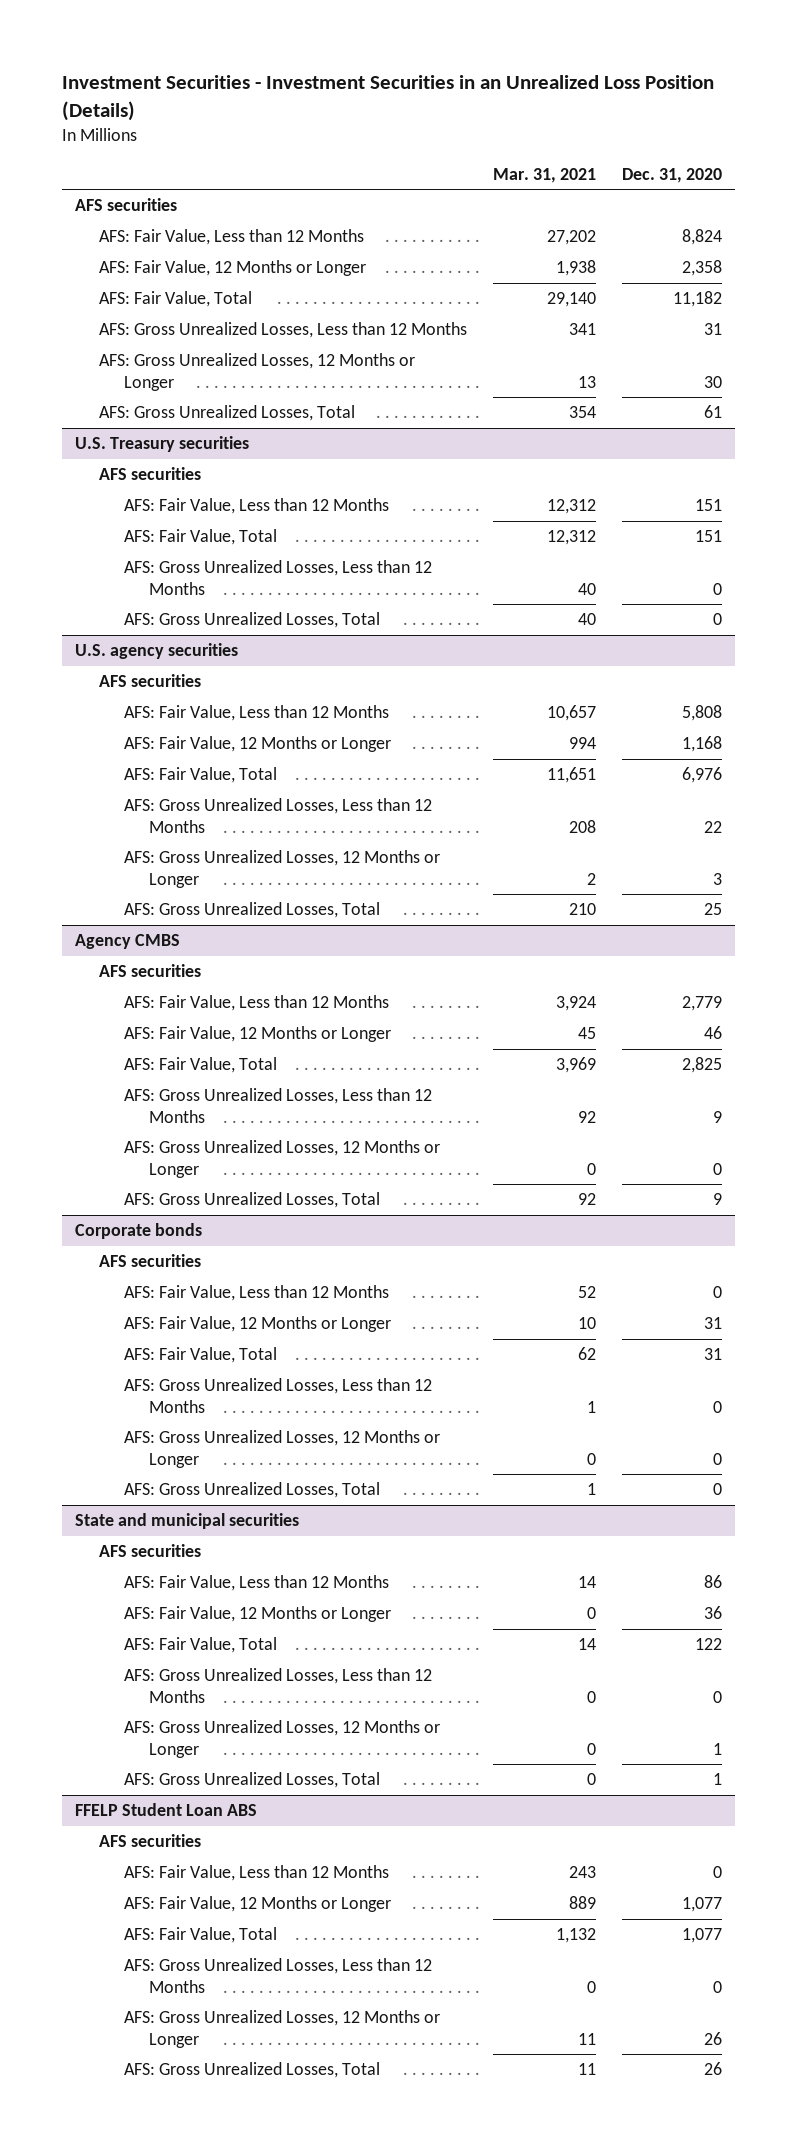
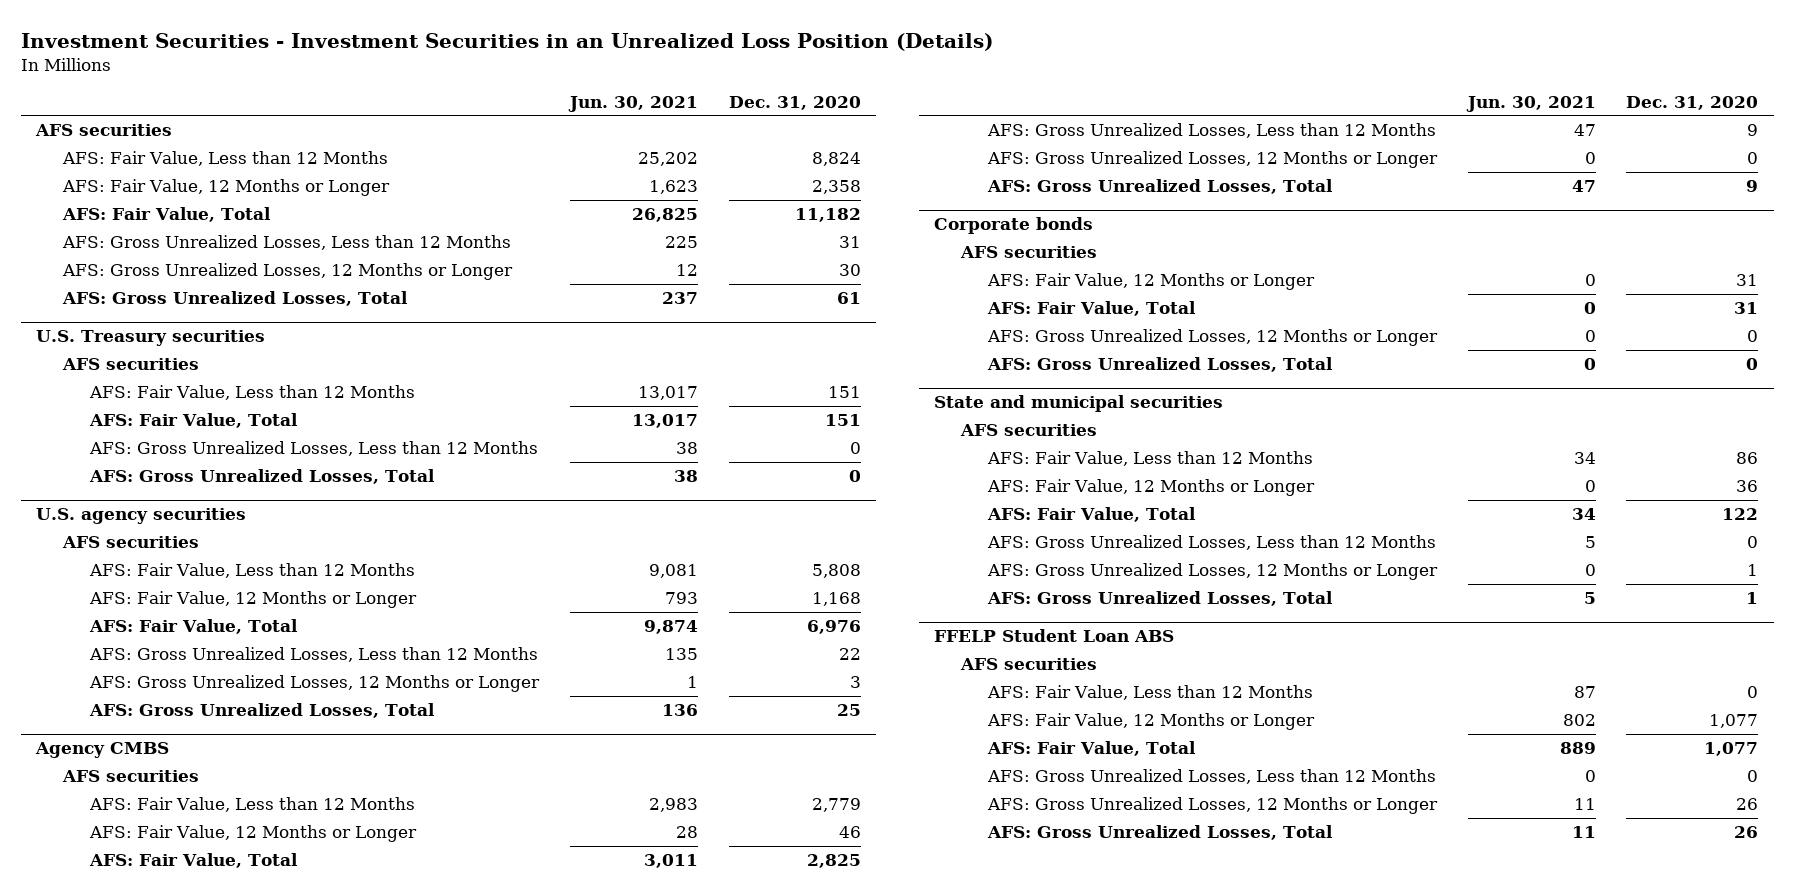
[493,167,597,183] Mar. 31, 2021 -> none
none -> [567,95,698,112] Jun. 30, 2021
[124,1285,390,1302] AFS: Fair Value, Less than 12 Months -> none
[124,1378,433,1413] AFS: Gross Unrealized Losses, Less than 12 Months -> none

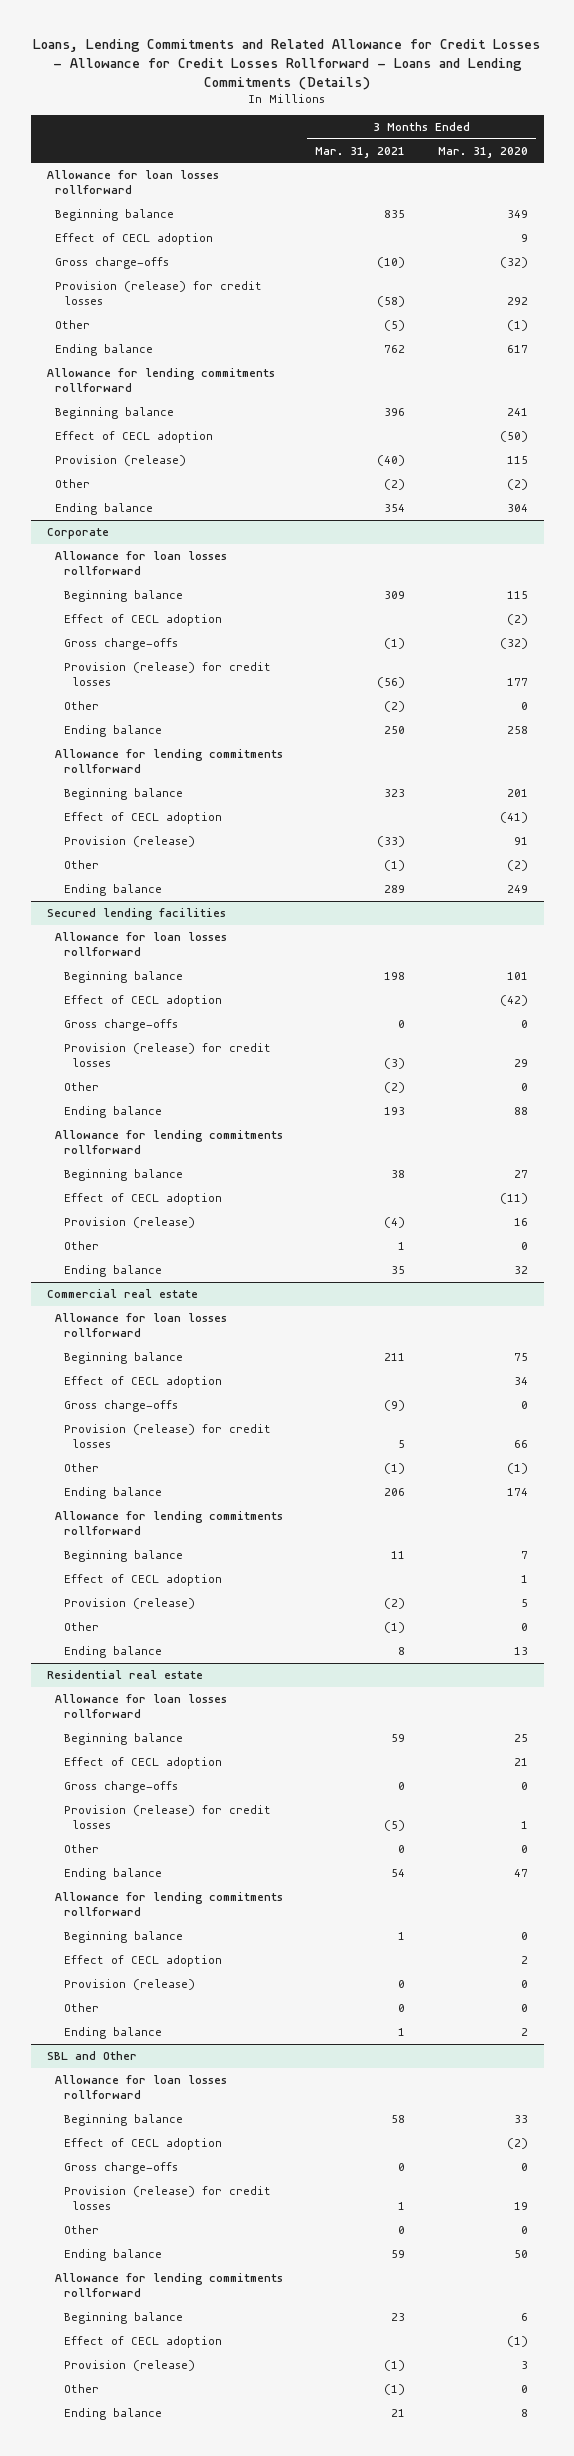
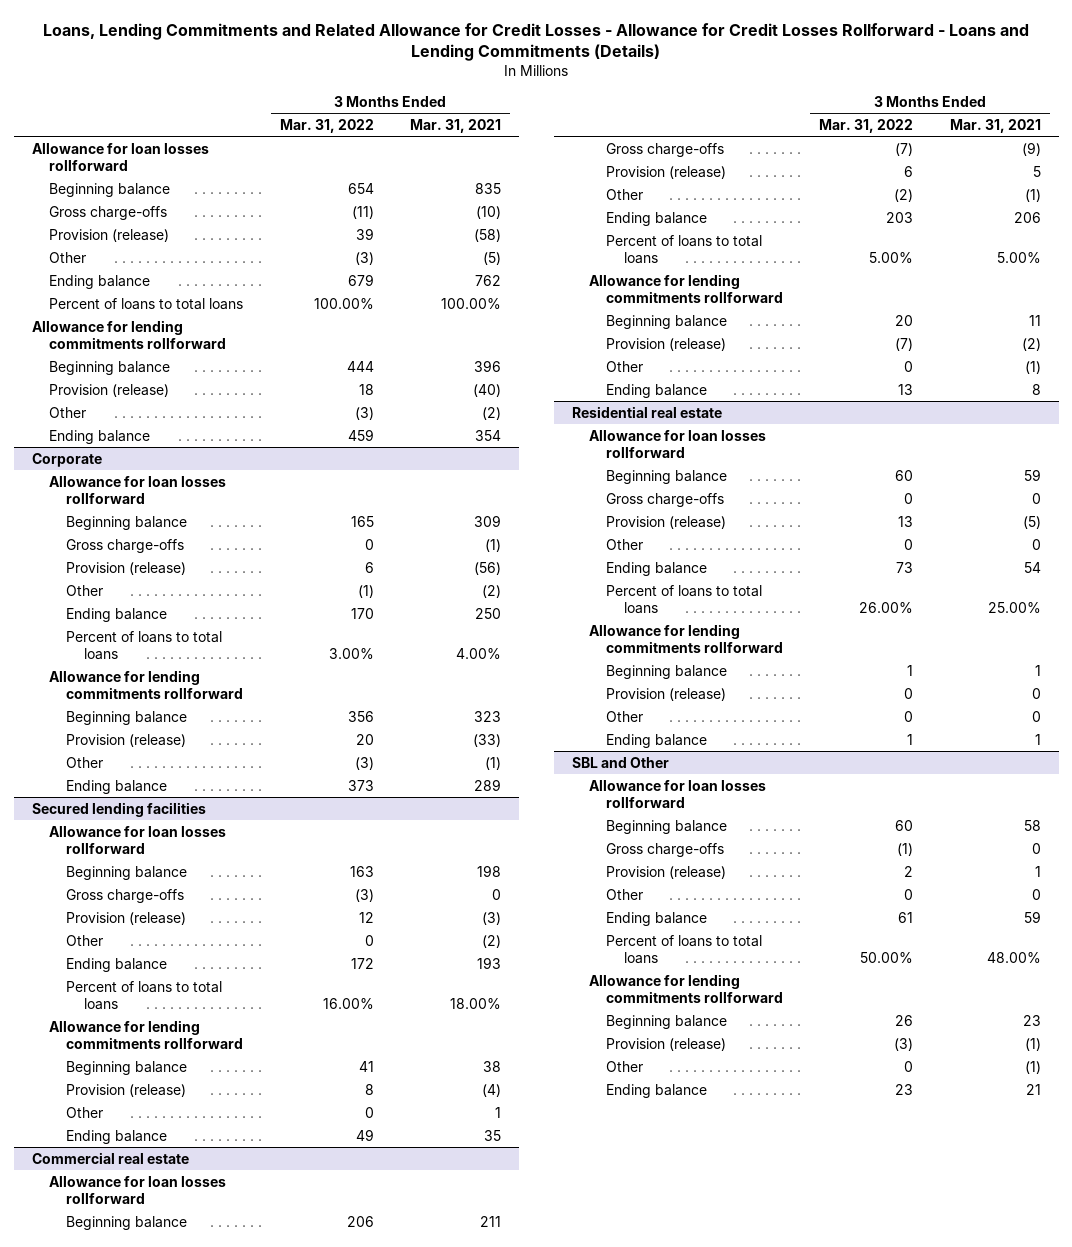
[437,146,528,158] Mar. 31, 2020 -> none
none -> [279,118,374,133] Mar. 31, 2022
[55,232,214,245] Effect of CECL adoption -> none
[55,280,263,306] Provision (release) for credit losses -> none
none -> [49,228,170,242] Provision (release)
none -> [49,297,244,310] Percent of loans to total loans
[55,430,214,443] Effect of CECL adoption -> none
[63,613,222,626] Effect of CECL adoption -> none
[63,661,271,687] Provision (release) for credit losses -> none
none -> [66,561,187,575] Provision (release)
none -> [66,630,223,660] Percent of loans to total loans
[63,811,222,824] Effect of CECL adoption -> none
[63,994,222,1007] Effect of CECL adoption -> none
[63,1042,271,1068] Provision (release) for credit losses -> none
none -> [66,911,187,925] Provision (release)
none -> [66,980,223,1010] Percent of loans to total loans
[63,1192,222,1205] Effect of CECL adoption -> none
[63,1375,222,1388] Effect of CECL adoption -> none
[63,1423,271,1449] Provision (release) for credit losses -> none
none -> [606,165,727,179] Provision (release)
none -> [606,234,763,264] Percent of loans to total loans
[63,1573,222,1586] Effect of CECL adoption -> none
[63,1756,222,1769] Effect of CECL adoption -> none
[63,1804,271,1830] Provision (release) for credit losses -> none
none -> [606,515,727,529] Provision (release)
none -> [606,584,763,614] Percent of loans to total loans
[63,1954,222,1967] Effect of CECL adoption -> none
[63,2137,222,2150] Effect of CECL adoption -> none
[63,2185,271,2211] Provision (release) for credit losses -> none
none -> [606,865,727,879] Provision (release)
none -> [606,934,763,964] Percent of loans to total loans
[63,2335,222,2348] Effect of CECL adoption -> none

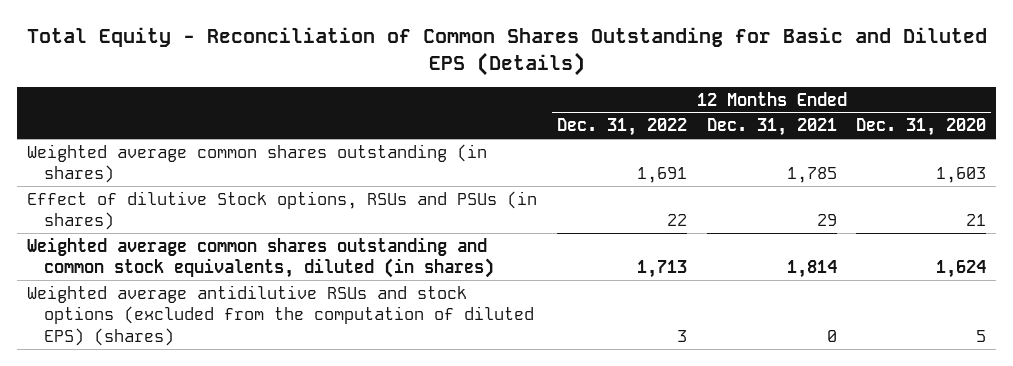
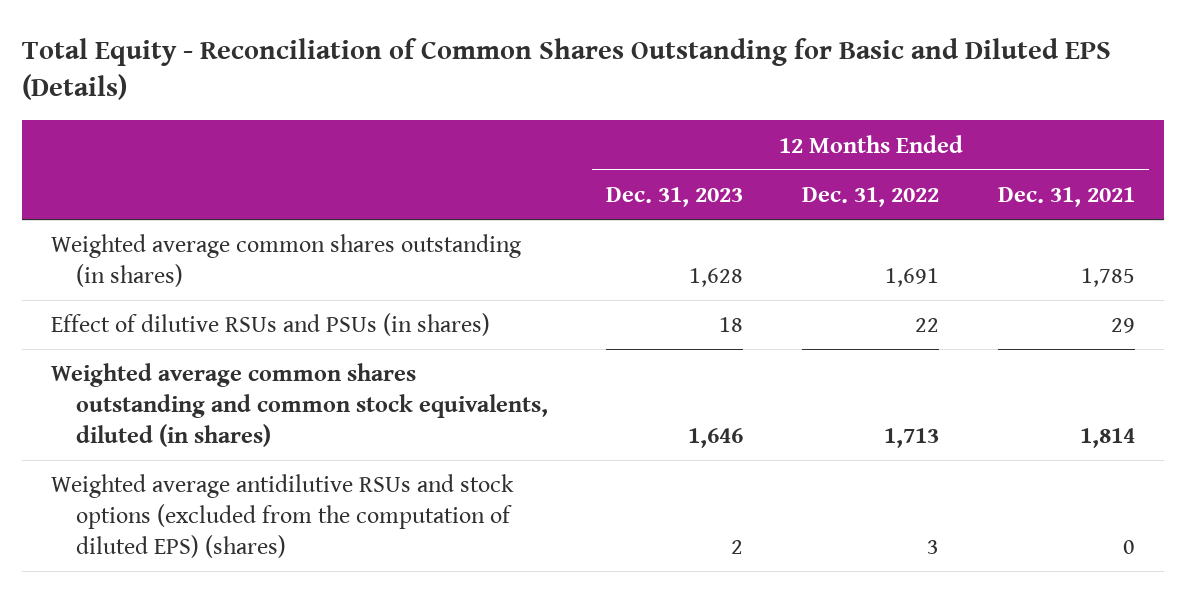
[856,118,987,137] Dec. 31, 2020 -> none
none -> [606,186,744,207] Dec. 31, 2023
[27,190,538,231] Effect of dilutive Stock options, RSUs and PSUs (in shares) -> [51,313,491,337] Effect of dilutive RSUs and PSUs (in shares)

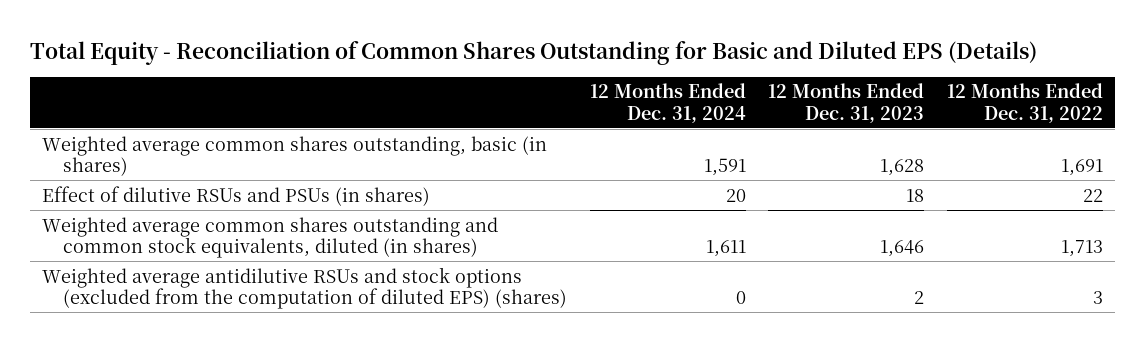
[997,186,1135,207] Dec. 31, 2021 -> none
none -> [589,83,746,123] 12 Months Ended Dec. 31, 2024
[51,234,522,287] Weighted average common shares outstanding (in shares) -> [41,135,547,177] Weighted average common shares outstanding, basic (in shares)

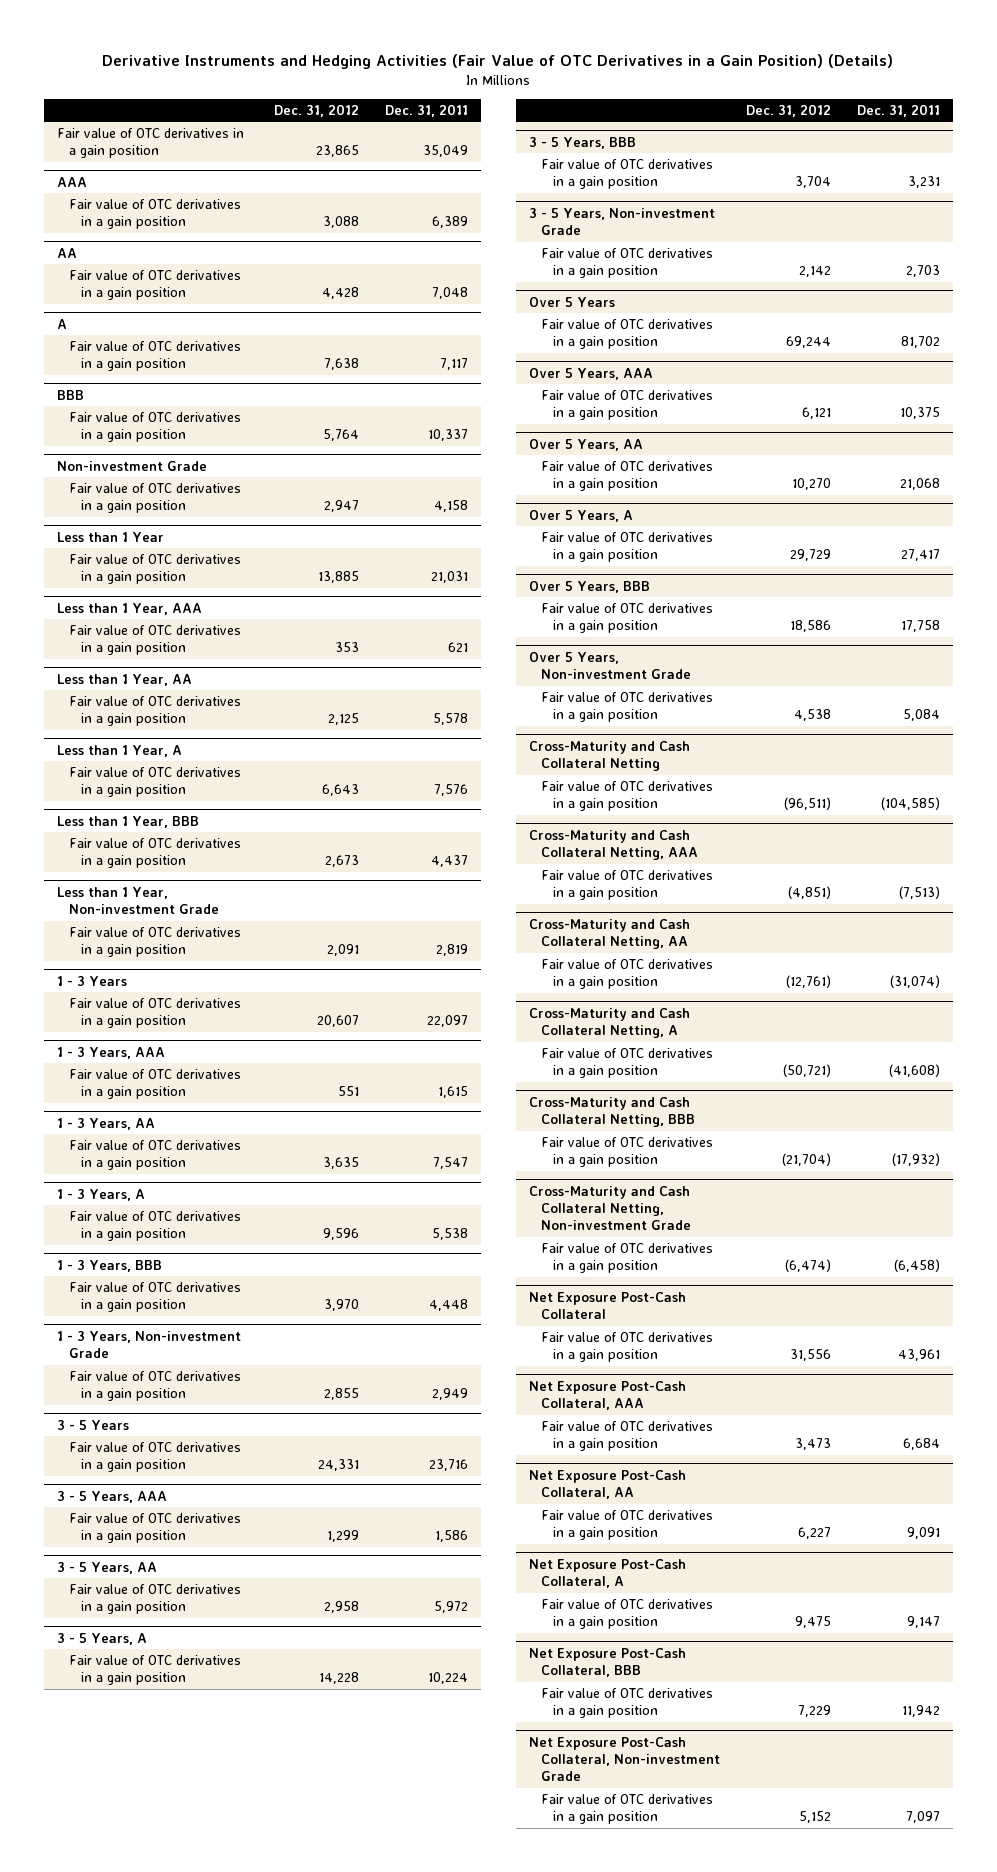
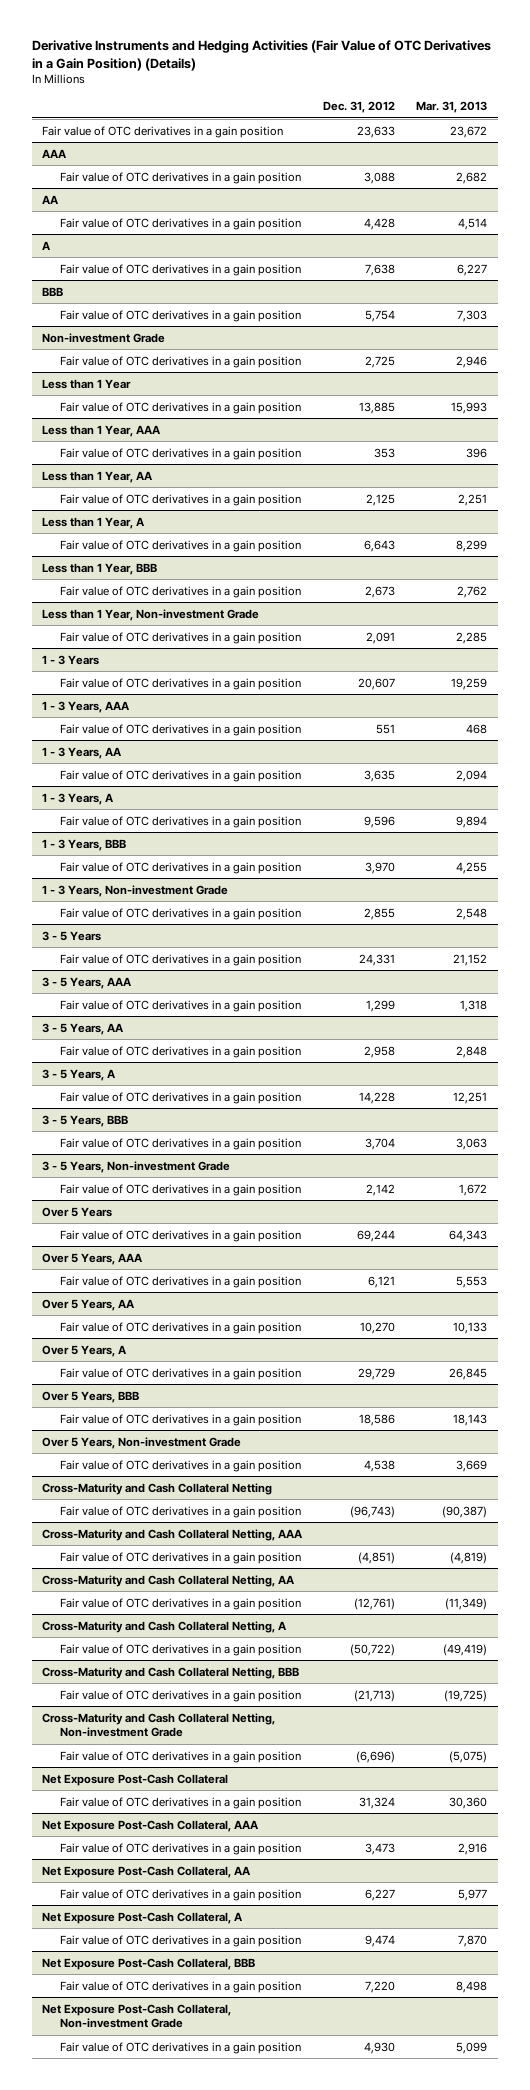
[384,103,468,117] Dec. 31, 2011 -> none
none -> [416,101,488,114] Mar. 31, 2013
[315,145,359,158] 23,865 -> [357,125,396,138] 23,633
[322,429,359,442] 5,764 -> [365,309,396,322] 5,754
[323,500,359,513] 2,947 -> [365,355,396,368] 2,725
[783,797,831,811] (96,511) -> [350,1505,396,1518] (96,743)
[782,1064,831,1078] (50,721) -> [350,1643,396,1656] (50,722)
[781,1153,831,1167] (21,704) -> [354,1689,396,1702] (21,713)
[784,1259,831,1273] (6,474) -> [356,1750,396,1763] (6,696)
[789,1349,831,1362] 31,556 -> [359,1796,396,1809] 31,324
[794,1616,831,1629] 9,475 -> [365,1934,396,1947] 9,474
[797,1705,831,1718] 7,229 -> [365,1980,396,1993] 7,220
[798,1811,831,1824] 5,152 -> [364,2041,396,2054] 4,930

